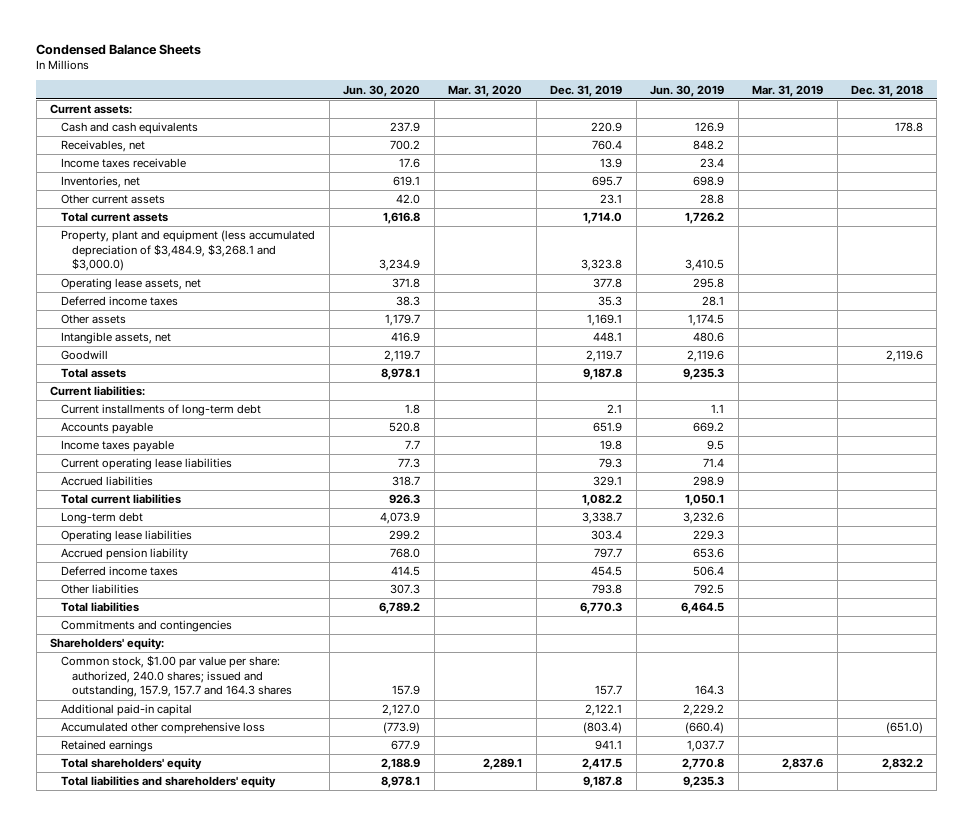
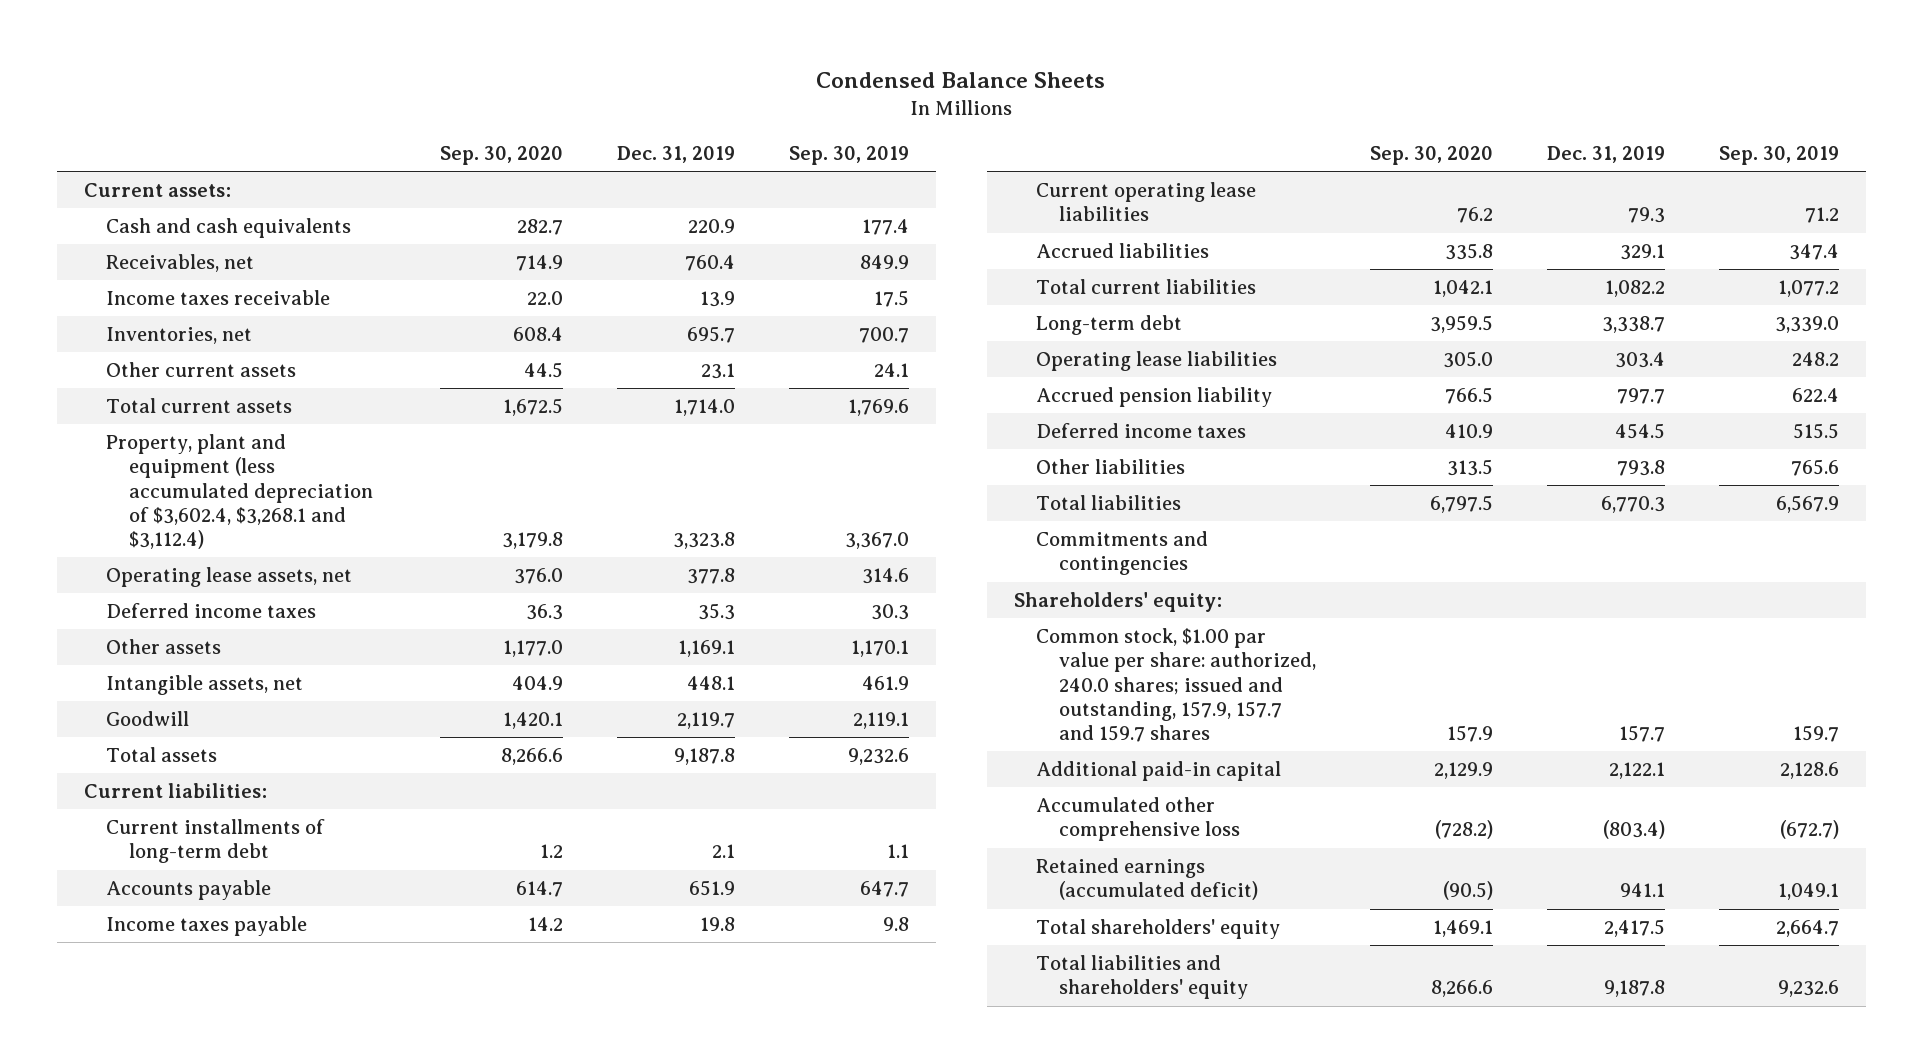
[343,84,421,97] Jun. 30, 2020 -> none
[448,84,523,97] Mar. 31, 2020 -> none
[650,84,725,97] Jun. 30, 2019 -> none
[752,84,824,97] Mar. 31, 2019 -> none
[850,84,923,97] Dec. 31, 2018 -> none
none -> [439,146,563,166] Sep. 30, 2020
none -> [789,146,910,166] Sep. 30, 2019
[61,230,316,272] Property, plant and equipment (less accumulated depreciation of $3,484.9, $3,268.1 and $3,000.0) -> [106,434,373,550] Property, plant and equipment (less accumulated depreciation of $3,602.4, $3,268.1 and $3,112.4)
[61,655,293,698] Common stock, $1.00 par value per share: authorized, 240.0 shares; issued and outstanding, 157.9, 157.7 and 164.3 shares -> [1036,628,1316,743] Common stock, $1.00 par value per share: authorized, 240.0 shares; issued and outstanding, 157.9, 157.7 and 159.7 shares
[61,740,154,753] Retained earnings -> [1036,858,1258,901] Retained earnings (accumulated deficit)

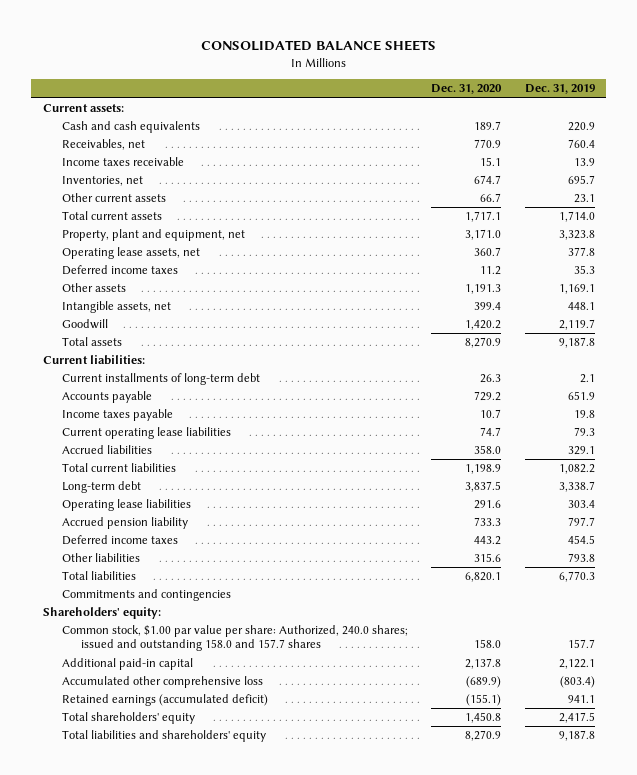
[816,71,1106,88] Condensed Balance Sheets -> [200,40,436,52] CONSOLIDATED BALANCE SHEETS
[439,146,563,166] Sep. 30, 2020 -> none
[789,146,910,166] Sep. 30, 2019 -> none
none -> [431,84,503,95] Dec. 31, 2020
[106,434,373,550] Property, plant and equipment (less accumulated depreciation of $3,602.4, $3,268.1 and $3,112.4) -> [62,229,246,242] Property, plant and equipment, net
[1036,628,1316,743] Common stock, $1.00 par value per share: authorized, 240.0 shares; issued and outstanding, 157.9, 157.7 and 159.7 shares -> [62,625,409,652] Common stock, $1.00 par value per share: Authorized, 240.0 shares; issued and outstanding 158.0 and 157.7 shares

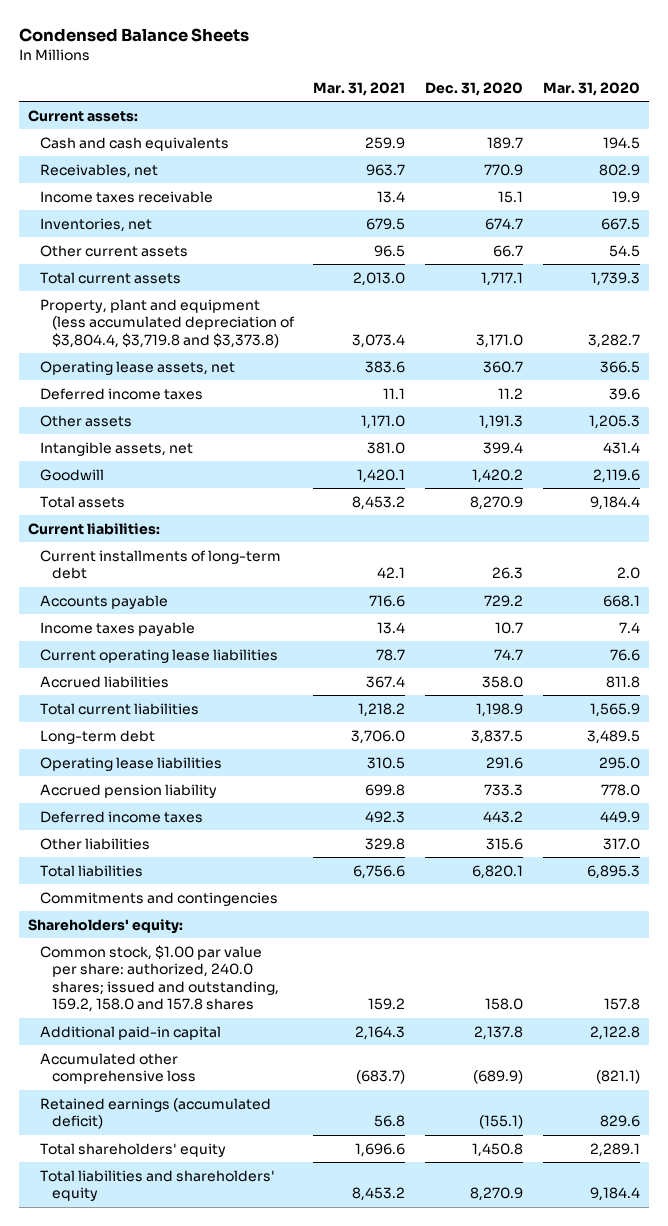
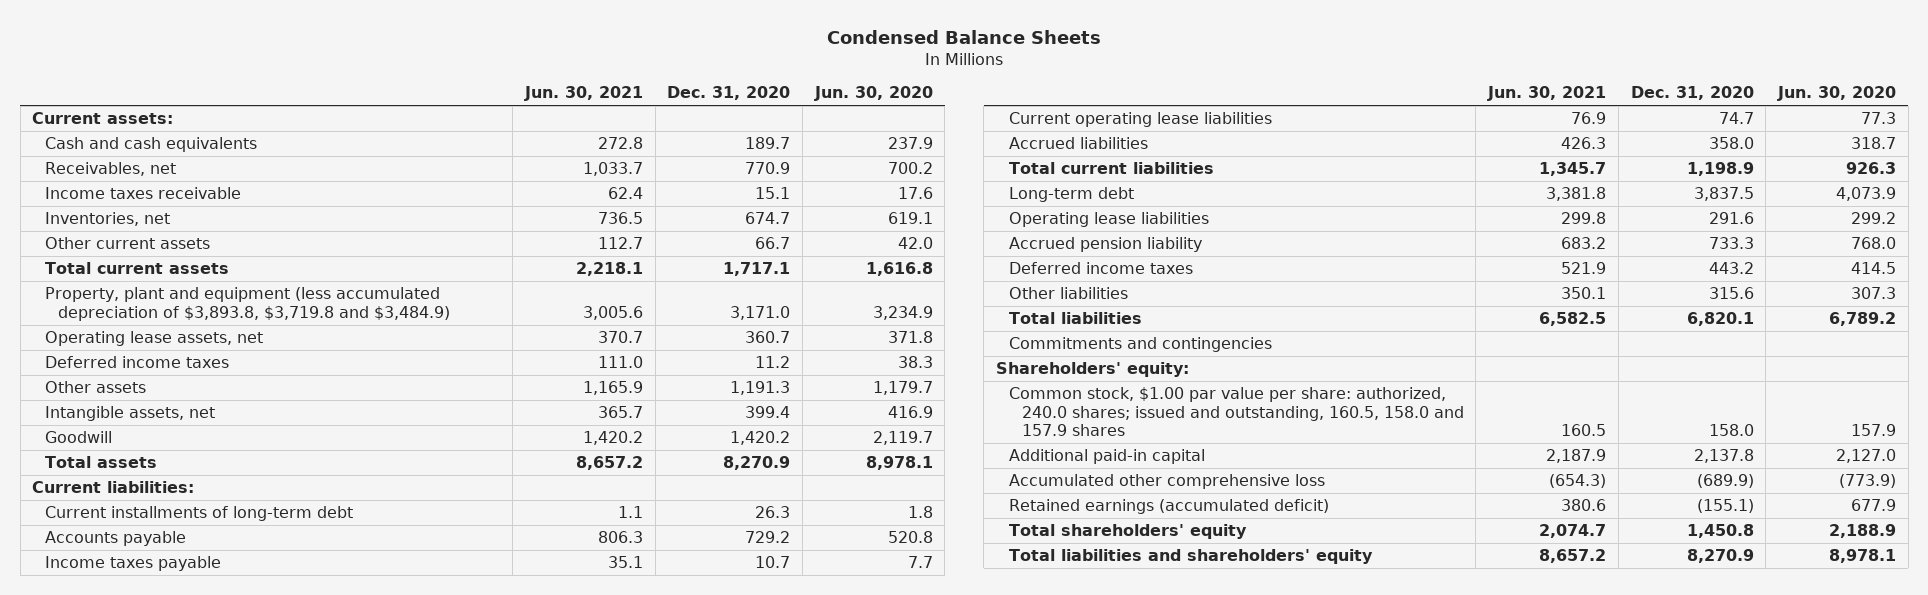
[313,82,406,97] Mar. 31, 2021 -> none
[542,82,640,97] Mar. 31, 2020 -> none
none -> [523,86,643,102] Jun. 30, 2021
none -> [813,86,933,102] Jun. 30, 2020
[40,298,295,348] Property, plant and equipment (less accumulated depreciation of $3,804.4, $3,719.8 and $3,373.8) -> [45,287,451,321] Property, plant and equipment (less accumulated depreciation of $3,893.8, $3,719.8 and $3,484.9)
[40,944,279,1013] Common stock, $1.00 par value per share: authorized, 240.0 shares; issued and outstanding, 159.2, 158.0 and 157.8 shares -> [1008,387,1464,437] Common stock, $1.00 par value per share: authorized, 240.0 shares; issued and outstanding, 160.5, 158.0 and 157.9 shares

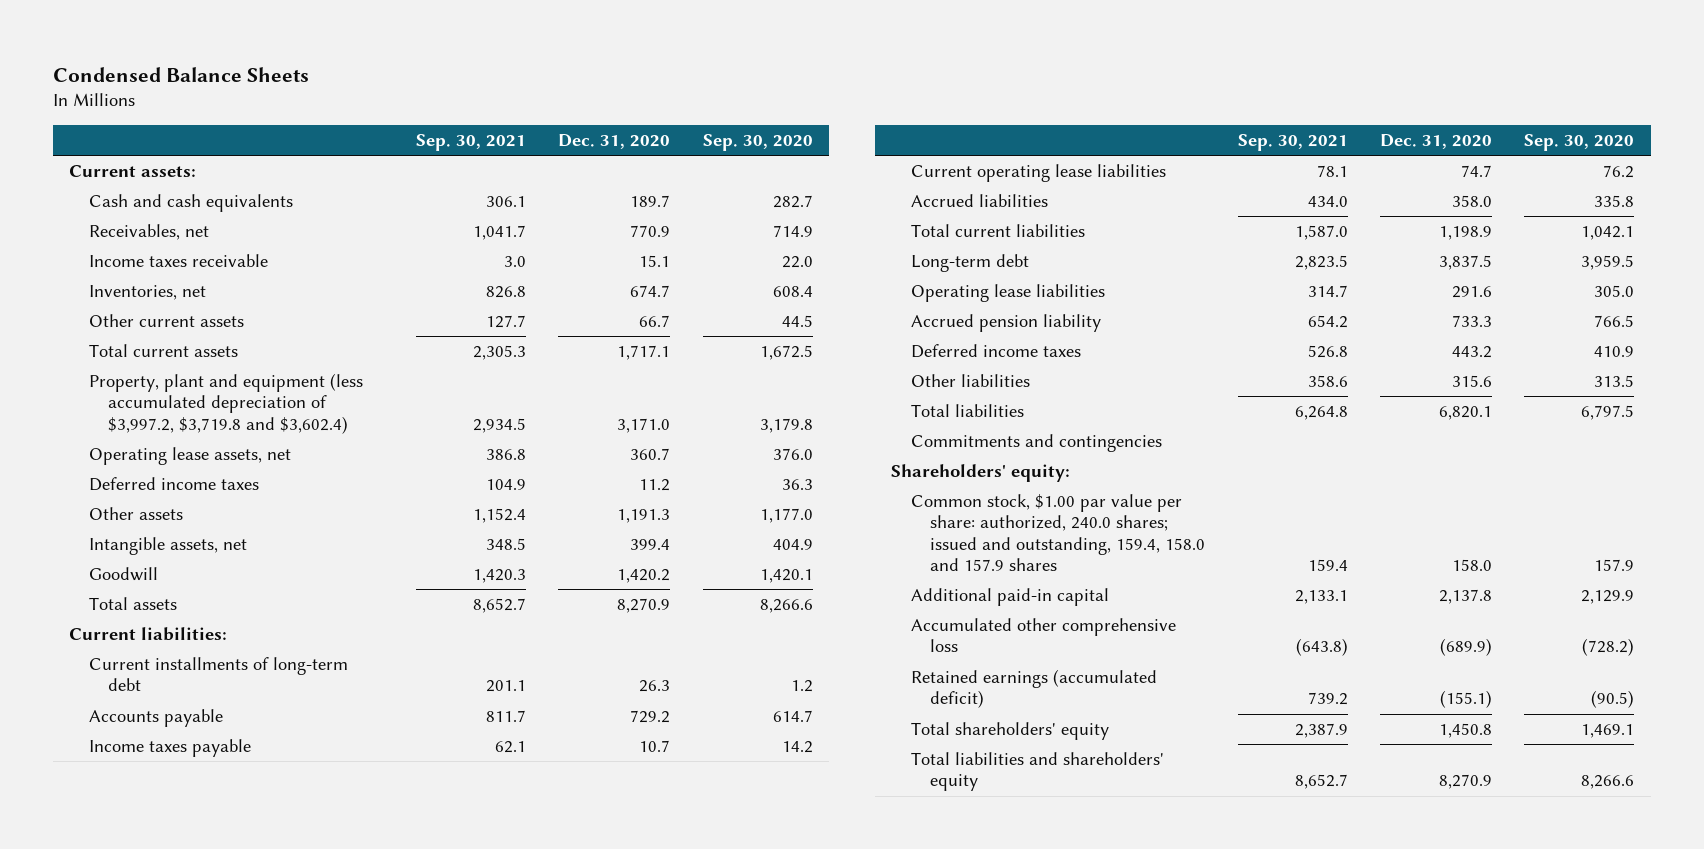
[523,86,643,102] Jun. 30, 2021 -> none
[813,86,933,102] Jun. 30, 2020 -> none
none -> [415,133,526,151] Sep. 30, 2021
none -> [702,133,813,151] Sep. 30, 2020
[45,287,451,321] Property, plant and equipment (less accumulated depreciation of $3,893.8, $3,719.8 and $3,484.9) -> [88,373,363,434] Property, plant and equipment (less accumulated depreciation of $3,997.2, $3,719.8 and $3,602.4)
[1008,387,1464,437] Common stock, $1.00 par value per share: authorized, 240.0 shares; issued and outstanding, 160.5, 158.0 and 157.9 shares -> [910,494,1206,572] Common stock, $1.00 par value per share: authorized, 240.0 shares; issued and outstanding, 159.4, 158.0 and 157.9 shares

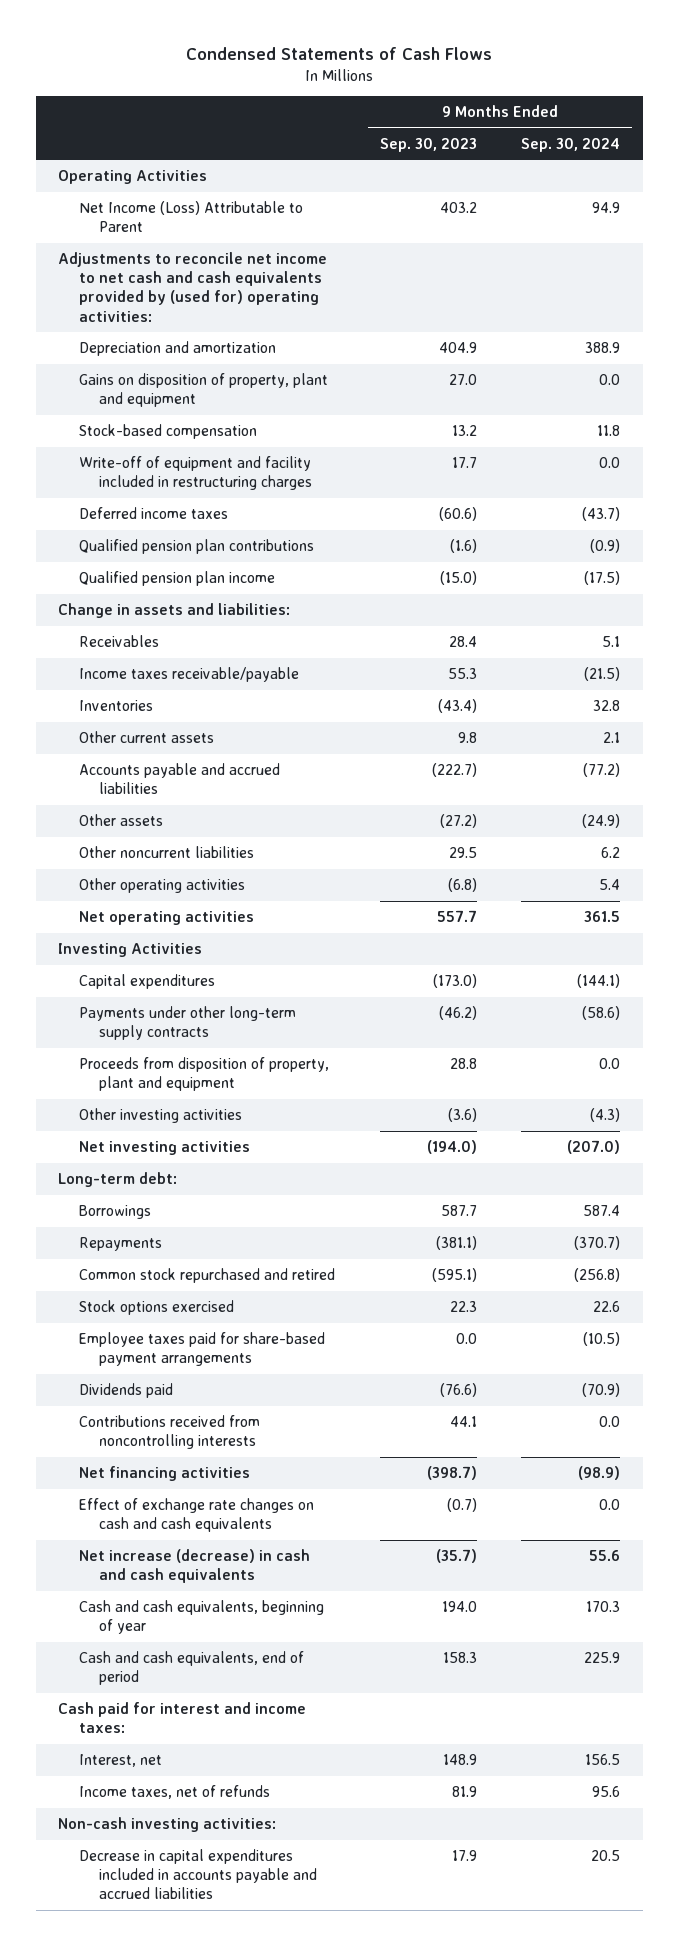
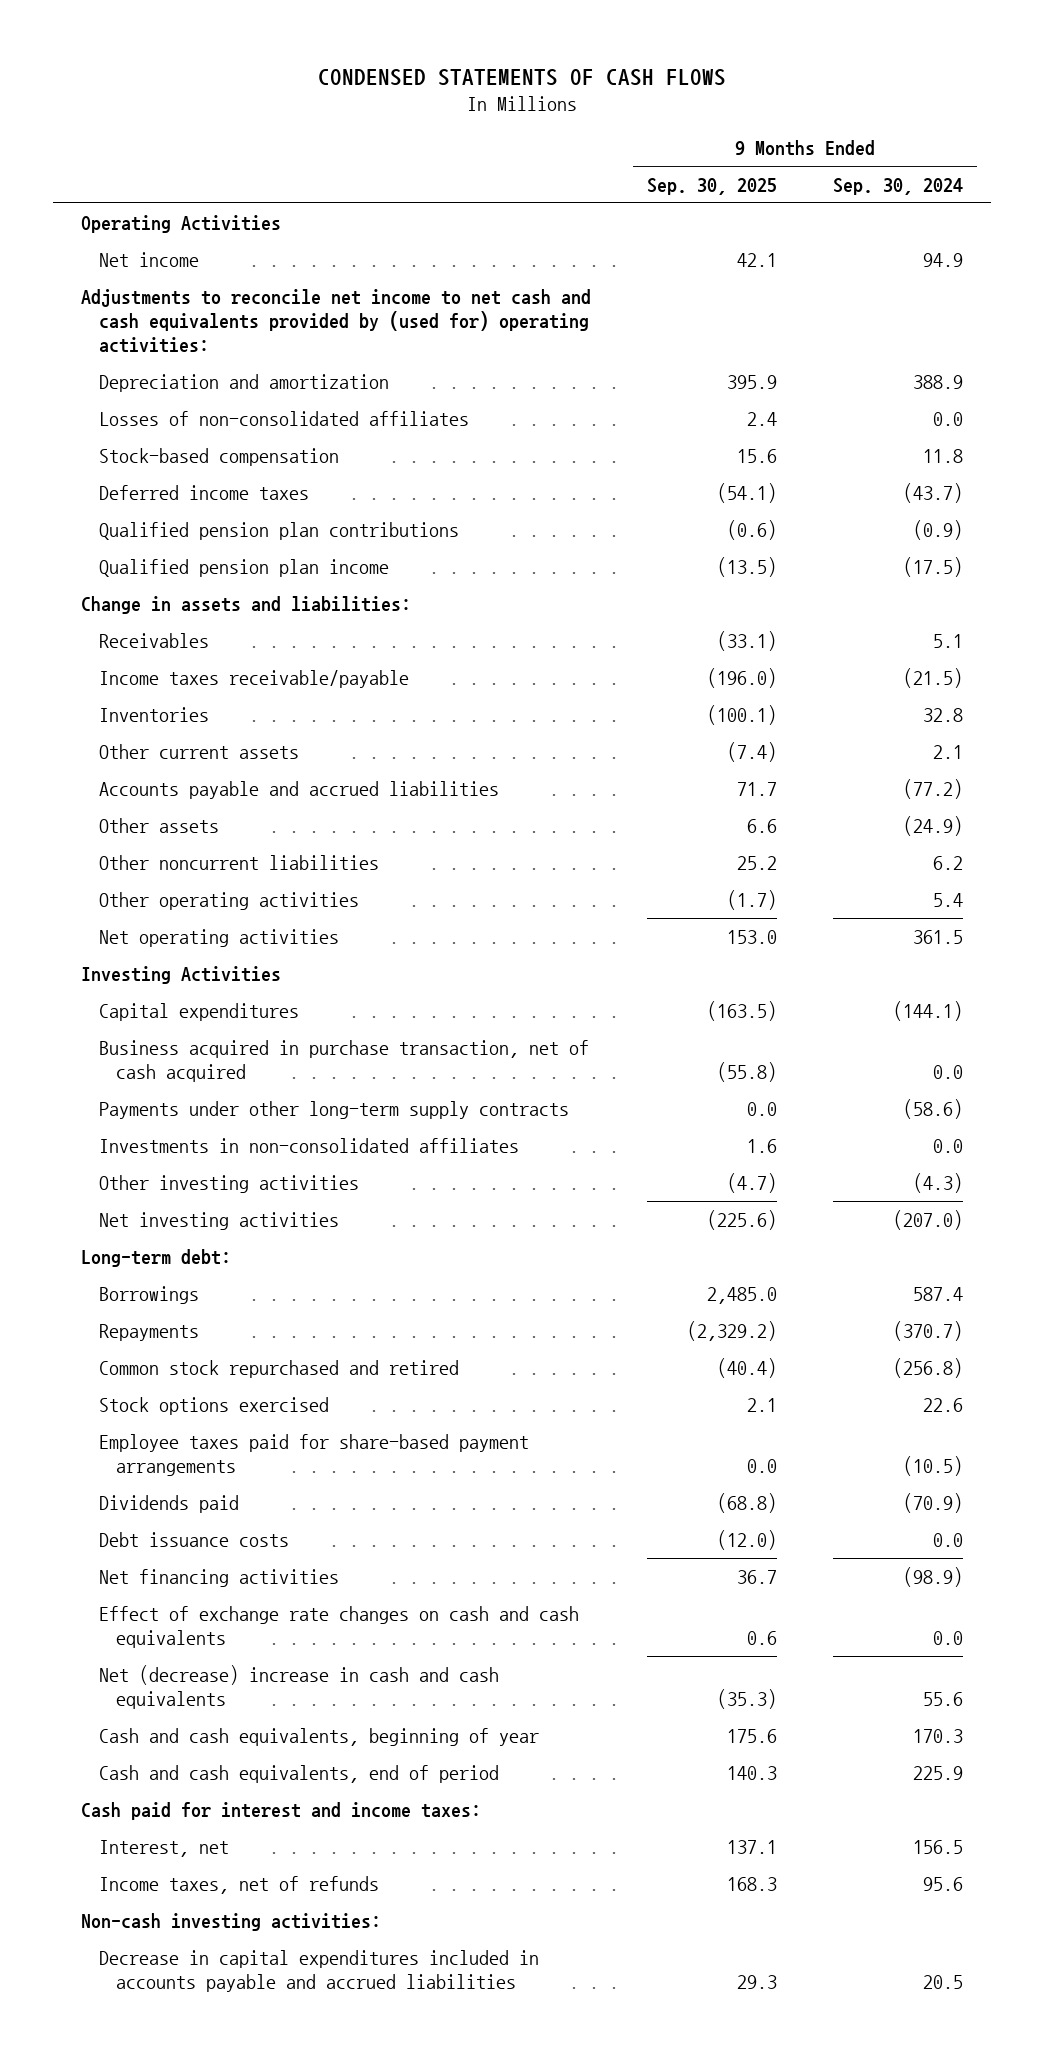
[186,46,493,60] Condensed Statements of Cash Flows -> [318,68,727,86] CONDENSED STATEMENTS OF CASH FLOWS
[379,137,477,152] Sep. 30, 2023 -> none
none -> [647,177,778,195] Sep. 30, 2025
[78,201,303,233] Net Income (Loss) Attributable to Parent -> [98,251,199,267] Net income
[78,373,328,408] Gains on disposition of property, plant and equipment -> none
none -> [98,410,469,426] Losses of non-consolidated affiliates
[78,456,313,491] Write-off of equipment and facility included in restructuring charges -> none
none -> [98,1039,589,1082] Business acquired in purchase transaction, net of cash acquired
[78,1057,329,1092] Proceeds from disposition of property, plant and equipment -> none
none -> [98,1137,519,1153] Investments in non-consolidated affiliates
[78,1415,260,1450] Contributions received from noncontrolling interests -> none
none -> [98,1531,289,1547] Debt issuance costs
[78,1549,310,1584] Net increase (decrease) in cash and cash equivalents -> [98,1664,499,1709] Net (decrease) increase in cash and cash equivalents

